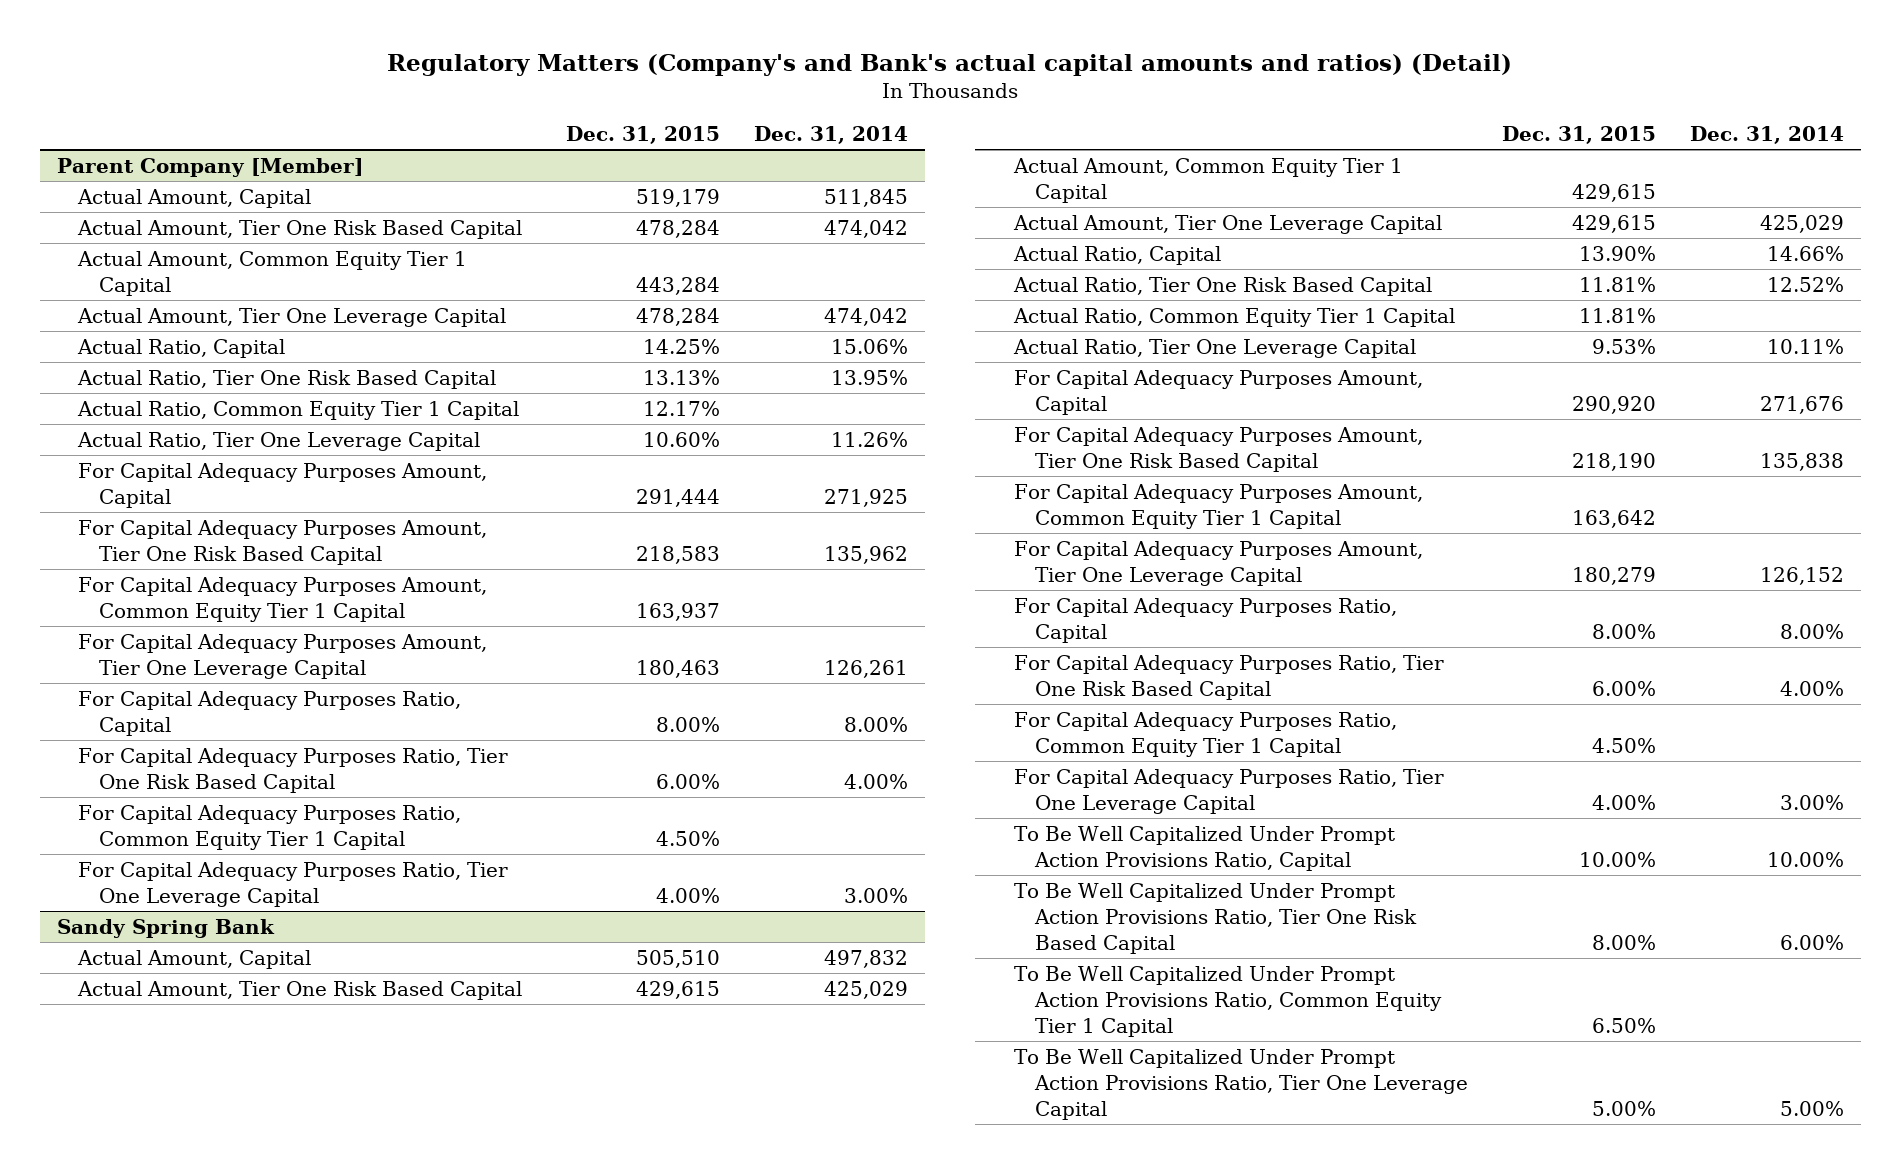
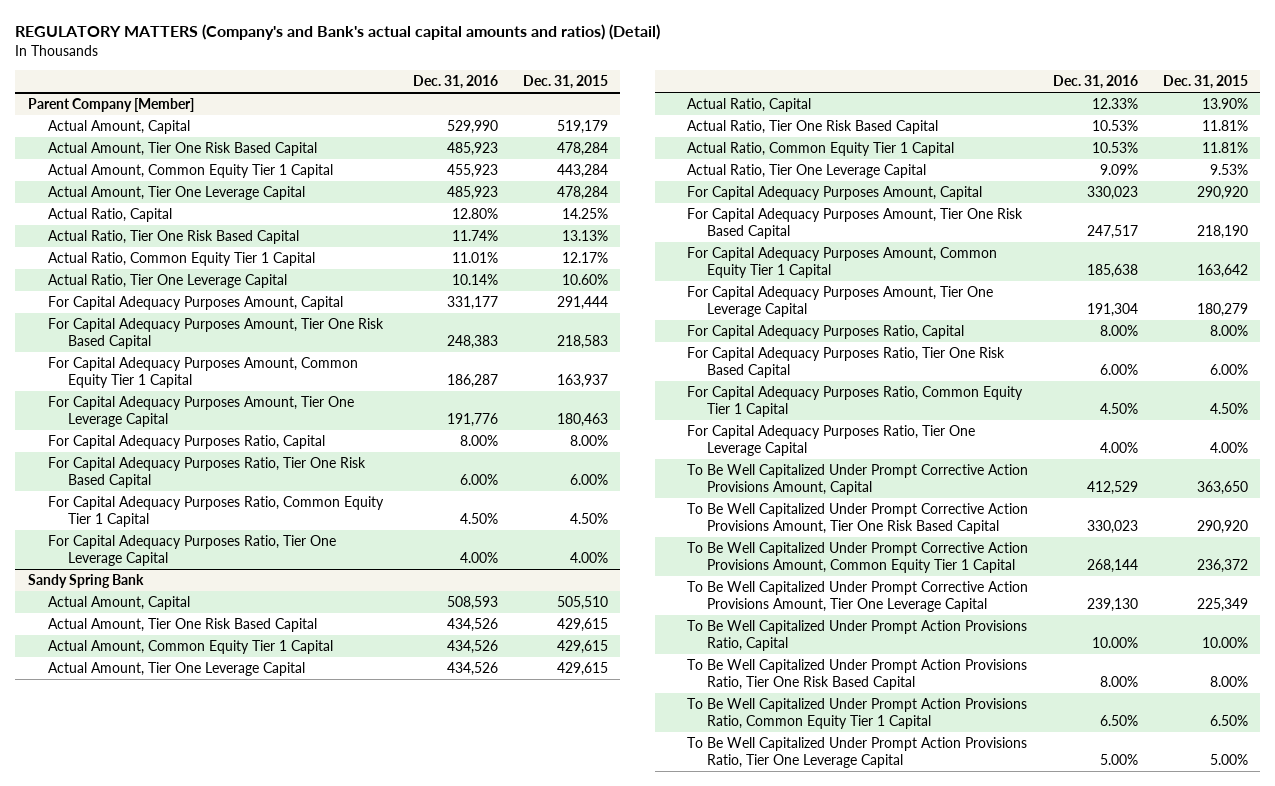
[387,53,1513,76] Regulatory Matters (Company's and Bank's actual capital amounts and ratios) (Detail) -> [15,24,661,41] REGULATORY MATTERS (Company's and Bank's actual capital amounts and ratios) (Detail)
[754,125,909,144] Dec. 31, 2014 -> none
none -> [413,75,499,90] Dec. 31, 2016
none -> [687,464,1029,496] To Be Well Capitalized Under Prompt Corrective Action Provisions Amount, Capital
none -> [687,503,1029,535] To Be Well Capitalized Under Prompt Corrective Action Provisions Amount, Tier One Risk Based Capital
none -> [687,542,1029,574] To Be Well Capitalized Under Prompt Corrective Action Provisions Amount, Common Equity Tier 1 Capital
none -> [687,581,1029,613] To Be Well Capitalized Under Prompt Corrective Action Provisions Amount, Tier One Leverage Capital

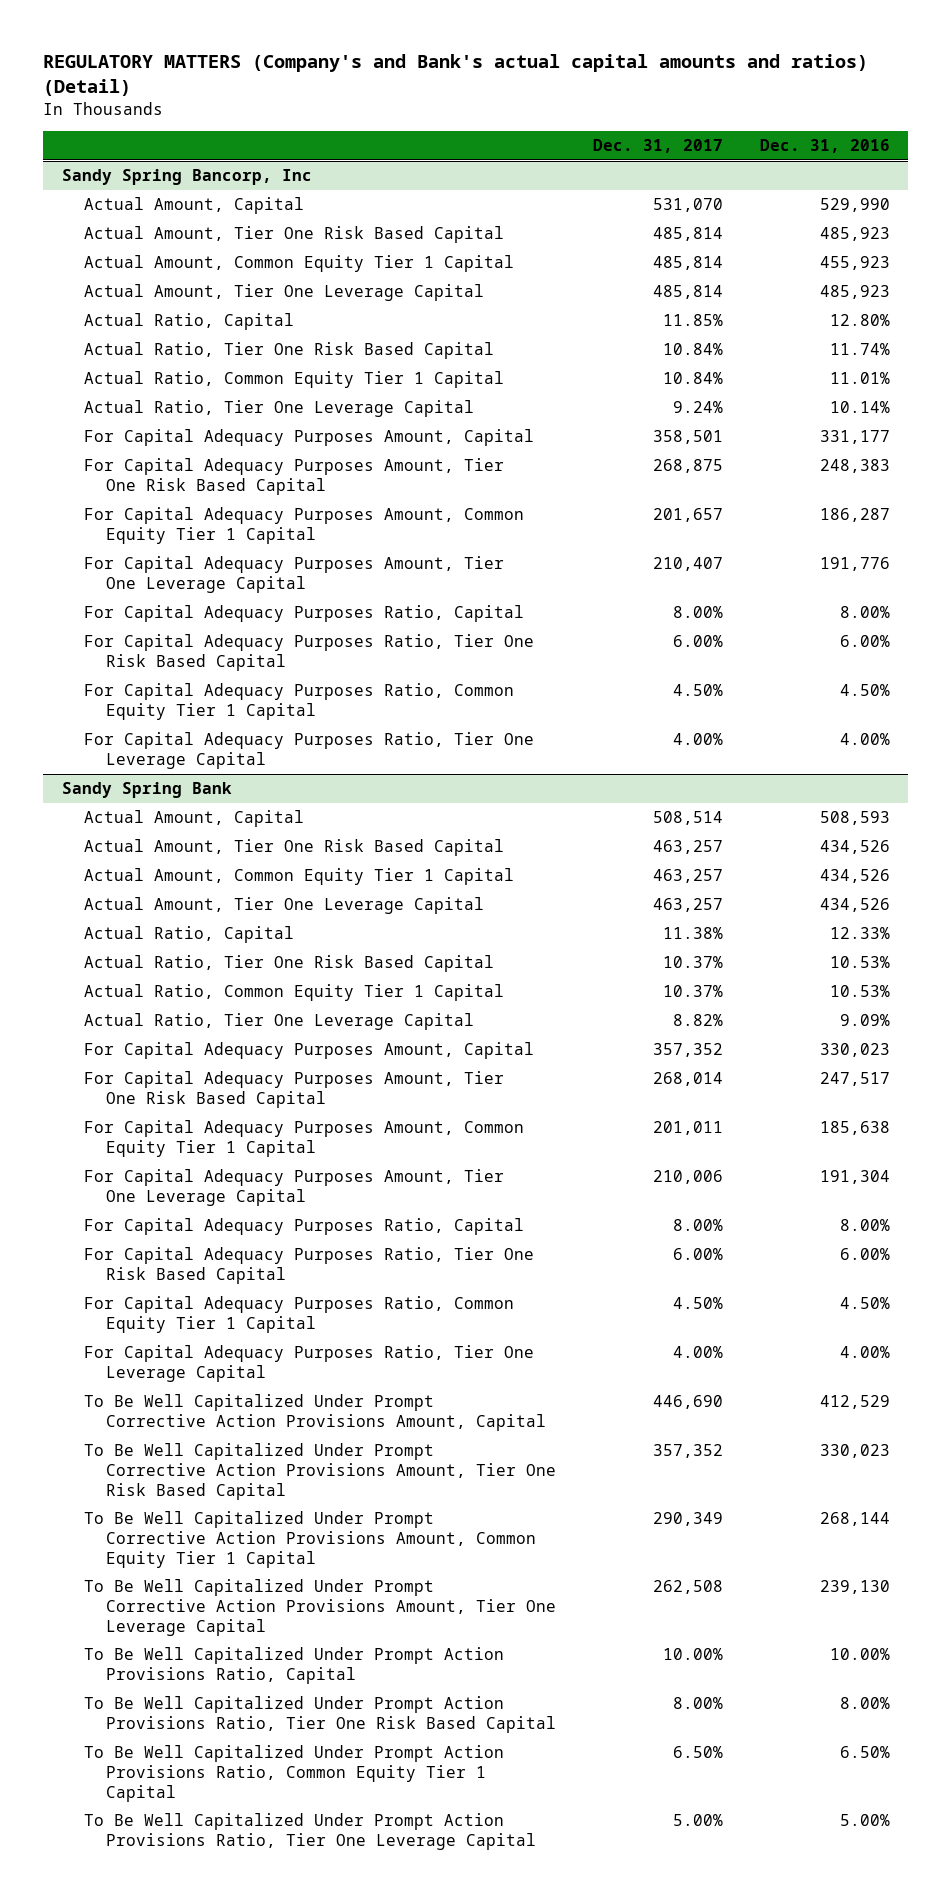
[522,75,608,90] Dec. 31, 2015 -> none
none -> [592,138,723,153] Dec. 31, 2017
[27,98,194,113] Parent Company [Member] -> [61,169,312,186] Sandy Spring Bancorp, Inc

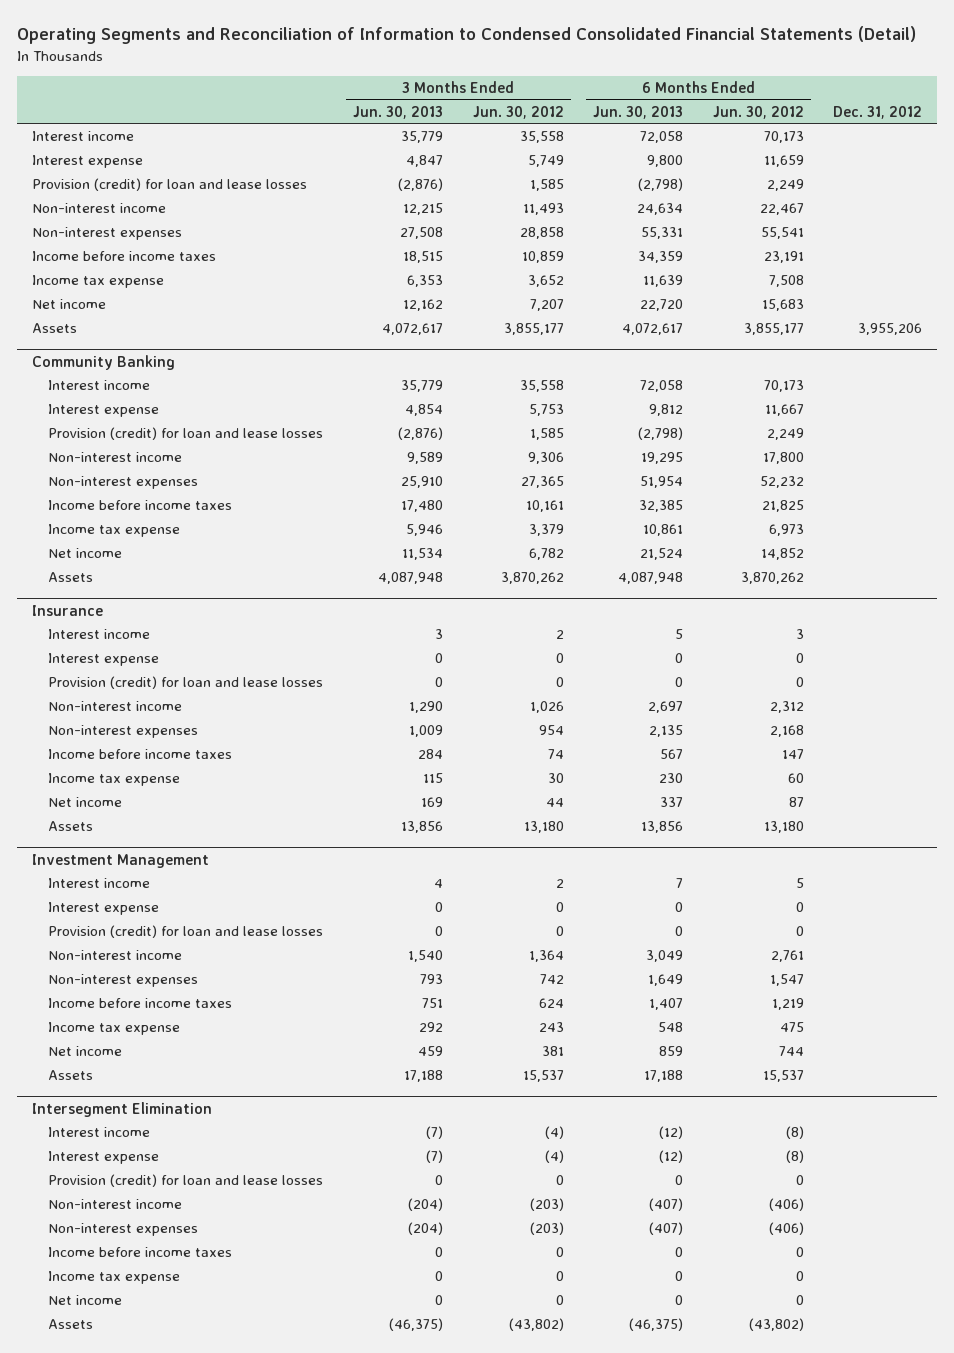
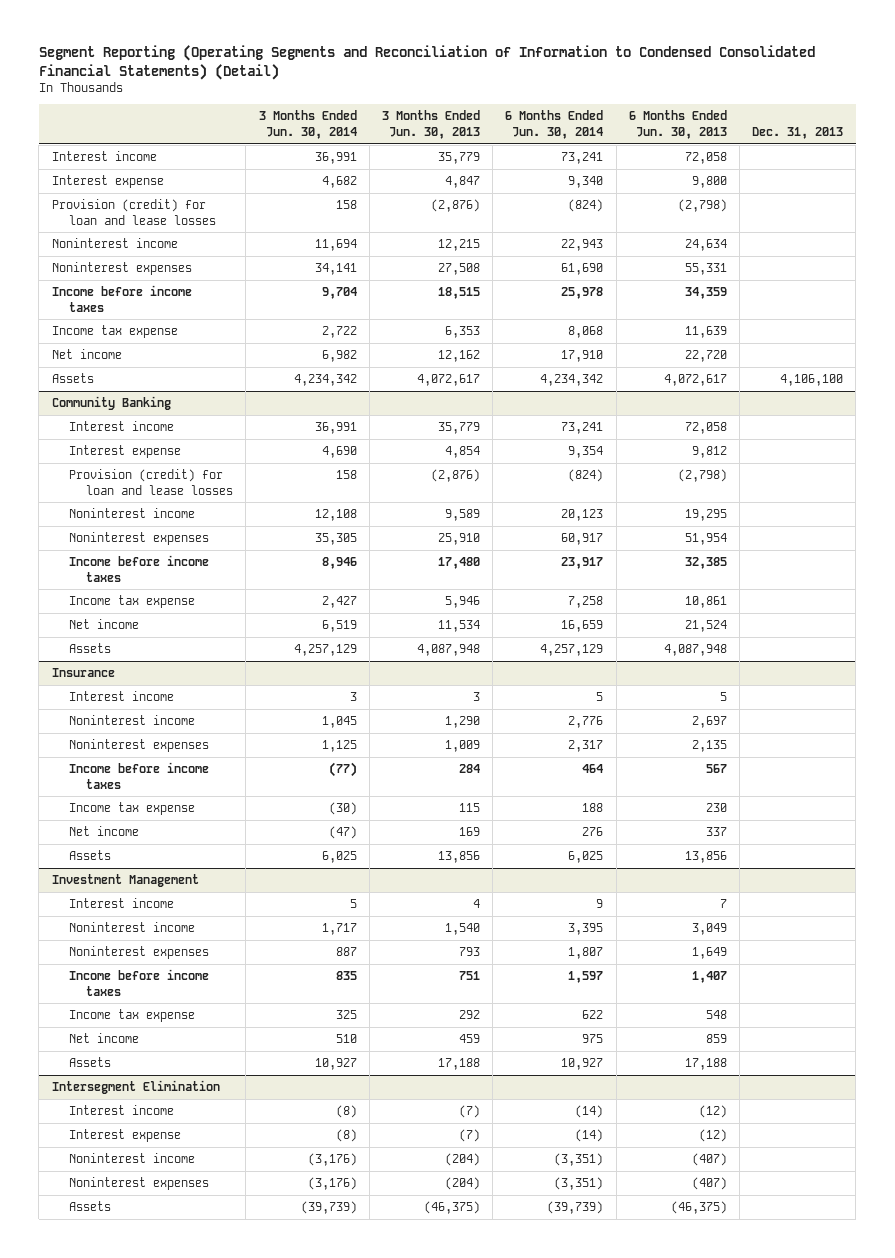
[16,26,916,45] Operating Segments and Reconciliation of Information to Condensed Consolidated Financial Statements (Detail) -> [38,45,815,81] Segment Reporting (Operating Segments and Reconciliation of Information to Condensed Consolidated Financial Statements) (Detail)
[472,105,564,119] Jun. 30, 2012 -> none
[712,105,804,119] Jun. 30, 2012 -> none
[833,105,923,119] Dec. 31, 2012 -> none
none -> [258,110,357,140] 3 Months Ended Jun. 30, 2014
none -> [505,110,604,140] 6 Months Ended Jun. 30, 2014
none -> [752,127,844,140] Dec. 31, 2013
[31,202,166,213] Non-interest income -> [51,238,178,249] Noninterest income
[31,226,182,240] Non-interest expenses -> [51,262,192,276] Noninterest expenses
[48,451,183,462] Non-interest income -> [68,508,195,519] Noninterest income
[48,475,199,489] Non-interest expenses -> [68,532,209,546] Noninterest expenses
[48,652,160,666] Interest expense -> none
[48,675,324,689] Provision (credit) for loan and lease losses -> none
[48,700,183,711] Non-interest income -> [68,715,195,726] Noninterest income
[48,724,199,738] Non-interest expenses -> [68,739,209,753] Noninterest expenses
[48,901,160,915] Interest expense -> none
[48,924,324,938] Provision (credit) for loan and lease losses -> none
[48,949,183,960] Non-interest income -> [68,922,195,933] Noninterest income
[48,973,199,987] Non-interest expenses -> [68,946,209,960] Noninterest expenses
[48,1173,324,1187] Provision (credit) for loan and lease losses -> none
[48,1246,233,1257] Income before income taxes -> none
[48,1270,181,1284] Income tax expense -> none
[48,1294,123,1305] Net income -> none
[48,1198,183,1209] Non-interest income -> [68,1153,195,1164] Noninterest income
[48,1222,199,1236] Non-interest expenses -> [68,1177,209,1191] Noninterest expenses

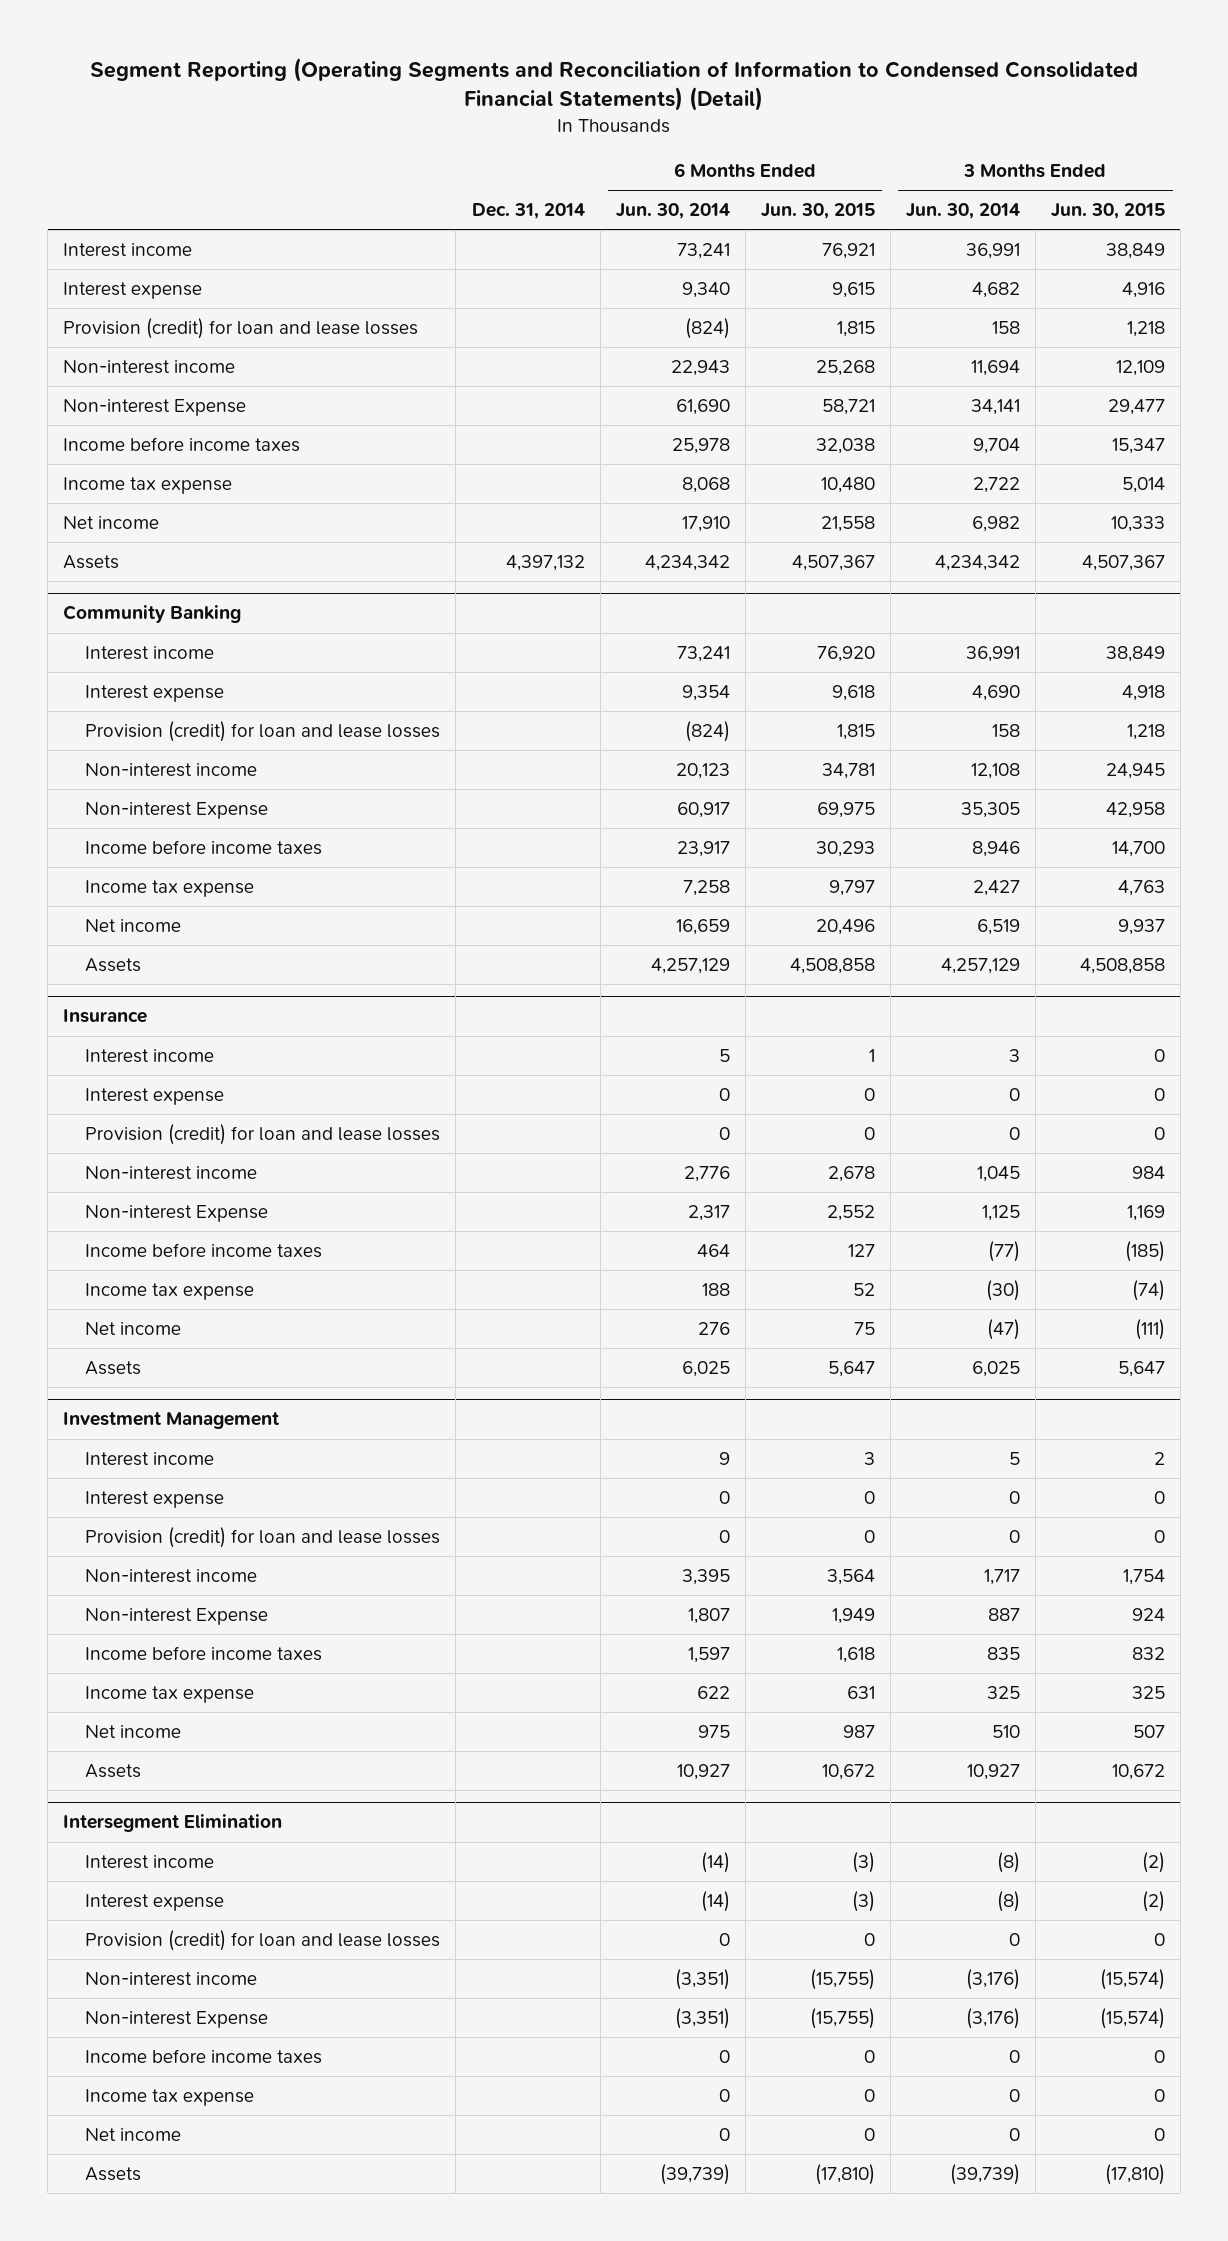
[382,110,481,140] 3 Months Ended Jun. 30, 2013 -> none
[628,110,727,140] 6 Months Ended Jun. 30, 2013 -> none
[752,127,844,140] Dec. 31, 2013 -> none
none -> [471,203,585,220] Dec. 31, 2014
none -> [760,203,875,220] Jun. 30, 2015
none -> [1050,203,1165,220] Jun. 30, 2015
[51,238,178,249] Noninterest income -> [63,360,236,375] Non-interest income
[51,262,192,276] Noninterest expenses -> [63,399,247,417] Non-interest Expense
[68,508,195,519] Noninterest income -> [85,763,258,778] Non-interest income
[68,532,209,546] Noninterest expenses -> [85,802,269,820] Non-interest Expense
none -> [85,1088,225,1106] Interest expense
none -> [85,1124,441,1146] Provision (credit) for loan and lease losses
[68,715,195,726] Noninterest income -> [85,1166,258,1181] Non-interest income
[68,739,209,753] Noninterest expenses -> [85,1205,269,1223] Non-interest Expense
none -> [85,1491,225,1509] Interest expense
none -> [85,1527,441,1549] Provision (credit) for loan and lease losses
[68,922,195,933] Noninterest income -> [85,1569,258,1584] Non-interest income
[68,946,209,960] Noninterest expenses -> [85,1608,269,1626] Non-interest Expense
none -> [85,1930,441,1952] Provision (credit) for loan and lease losses
[68,1153,195,1164] Noninterest income -> [85,1972,258,1987] Non-interest income
[68,1177,209,1191] Noninterest expenses -> [85,2011,269,2029] Non-interest Expense
none -> [85,2049,323,2065] Income before income taxes
none -> [85,2089,255,2107] Income tax expense
none -> [85,2128,182,2142] Net income

